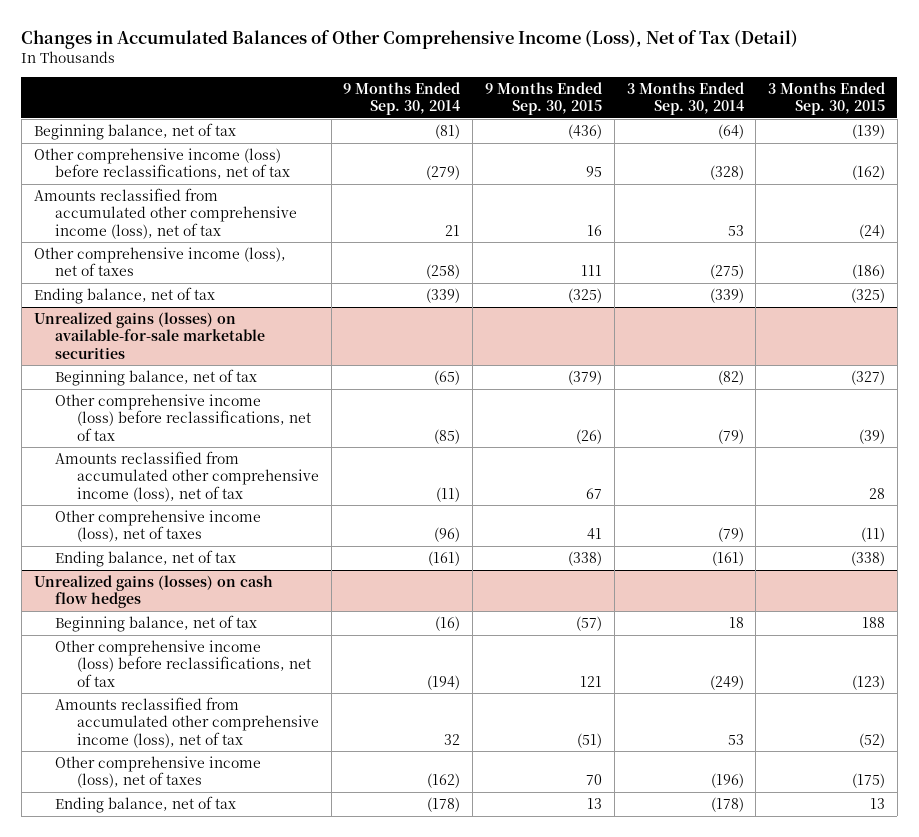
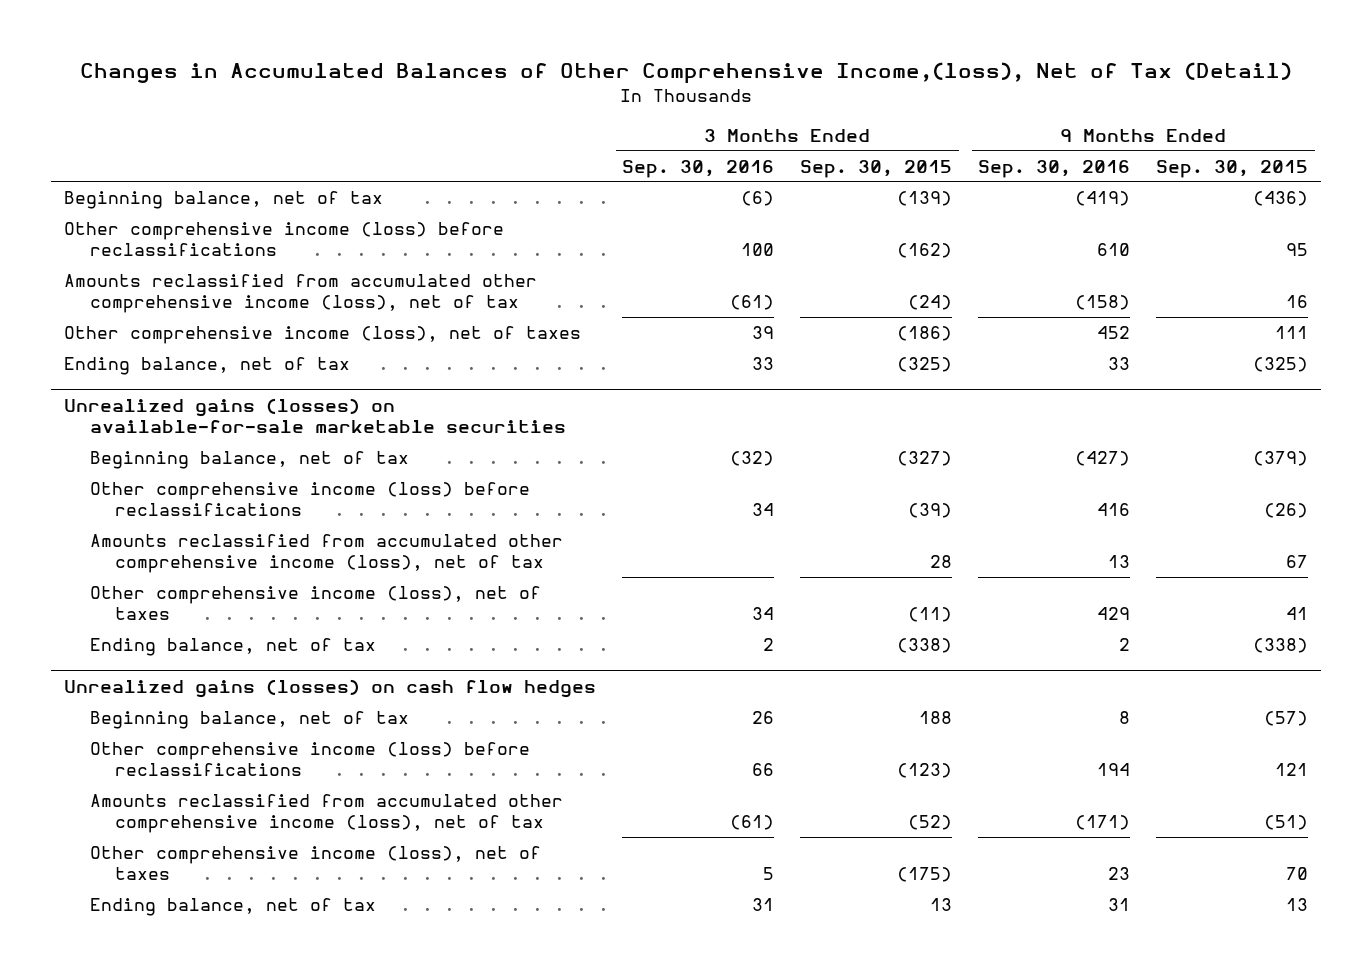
[21,29,799,49] Changes in Accumulated Balances of Other Comprehensive Income (Loss), Net of Tax (Detail) -> [80,62,1293,85] Changes in Accumulated Balances of Other Comprehensive Income,(loss), Net of Tax (Detail)
[343,81,461,116] 9 Months Ended Sep. 30, 2014 -> none
[626,81,744,116] 3 Months Ended Sep. 30, 2014 -> none
none -> [622,159,775,178] Sep. 30, 2016
none -> [978,159,1131,178] Sep. 30, 2016
[33,147,291,180] Other comprehensive income (loss) before reclassifications, net of tax -> [64,222,505,257] Other comprehensive income (loss) before reclassifications
[55,393,311,441] Other comprehensive income (loss) before reclassifications, net of tax -> [89,482,530,517] Other comprehensive income (loss) before reclassifications
[55,639,311,687] Other comprehensive income (loss) before reclassifications, net of tax -> [89,742,530,777] Other comprehensive income (loss) before reclassifications

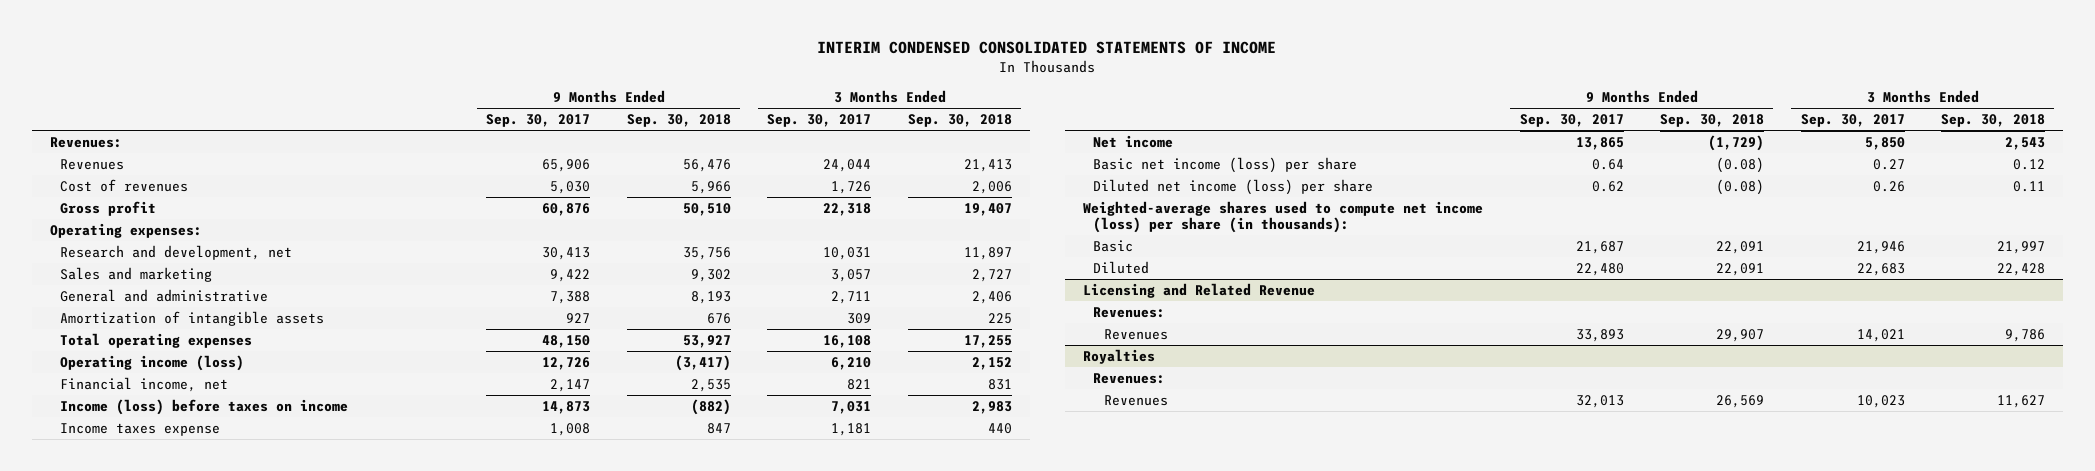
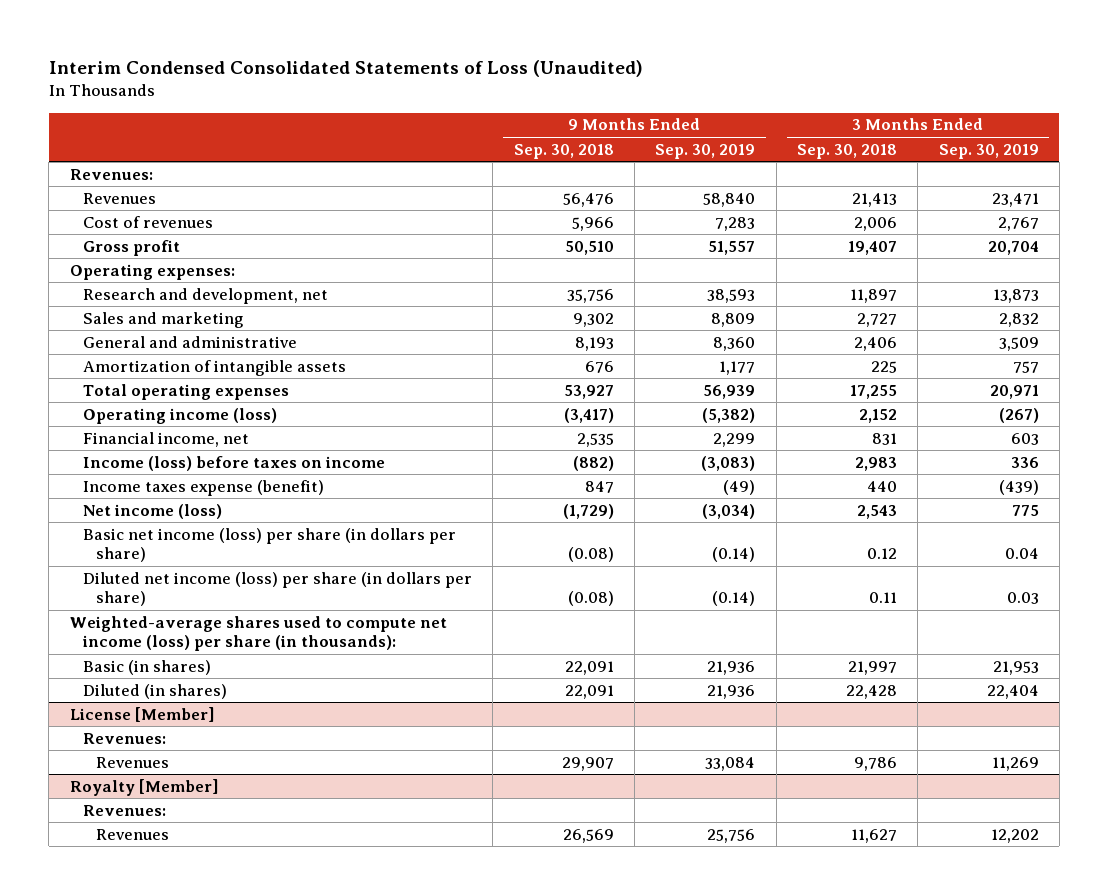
[817,41,1277,55] INTERIM CONDENSED CONSOLIDATED STATEMENTS OF INCOME -> [48,60,643,78] Interim Condensed Consolidated Statements of Loss (Unaudited)
[486,114,591,128] Sep. 30, 2017 -> none
[767,114,872,128] Sep. 30, 2017 -> none
none -> [655,143,756,159] Sep. 30, 2019
none -> [938,143,1039,159] Sep. 30, 2019
[60,423,221,437] Income taxes expense -> [82,479,324,496] Income taxes expense (benefit)
[1093,135,1174,149] Net income -> [82,503,222,519] Net income (loss)
[1093,157,1358,174] Basic net income (loss) per share -> [82,527,456,563] Basic net income (loss) per share (in dollars per share)
[1093,179,1374,196] Diluted net income (loss) per share -> [82,571,472,607] Diluted net income (loss) per share (in dollars per share)
[1093,240,1134,253] Basic -> [82,659,211,675] Basic (in shares)
[1093,261,1150,275] Diluted -> [82,683,227,699] Diluted (in shares)
[1083,283,1316,299] Licensing and Related Revenue -> [69,706,215,722] License [Member]
[1083,349,1156,365] Royalties -> [69,778,219,796] Royalty [Member]

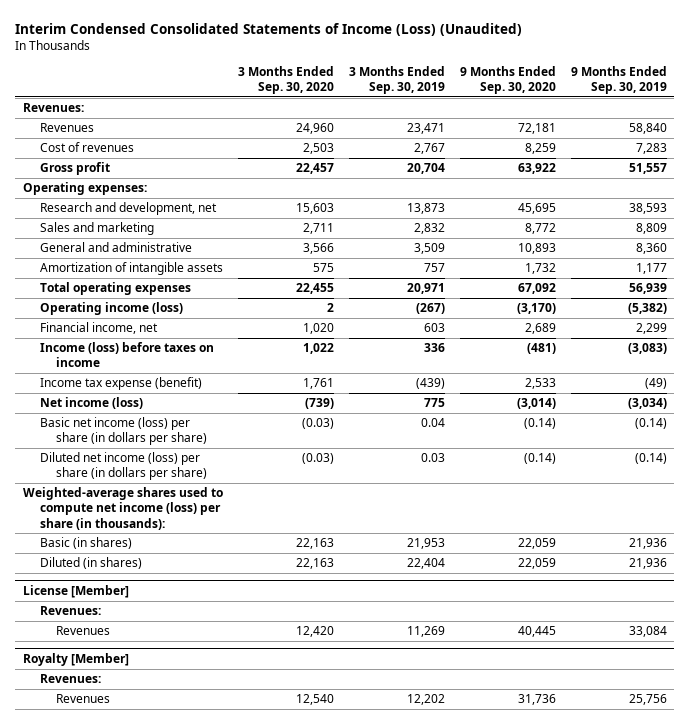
[48,60,643,78] Interim Condensed Consolidated Statements of Loss (Unaudited) -> [15,22,523,36] Interim Condensed Consolidated Statements of Income (Loss) (Unaudited)
[513,143,614,159] Sep. 30, 2018 -> none
[796,143,897,159] Sep. 30, 2018 -> none
none -> [237,65,334,94] 3 Months Ended Sep. 30, 2020
none -> [459,65,556,94] 9 Months Ended Sep. 30, 2020
[82,479,324,496] Income taxes expense (benefit) -> [39,377,202,391] Income tax expense (benefit)

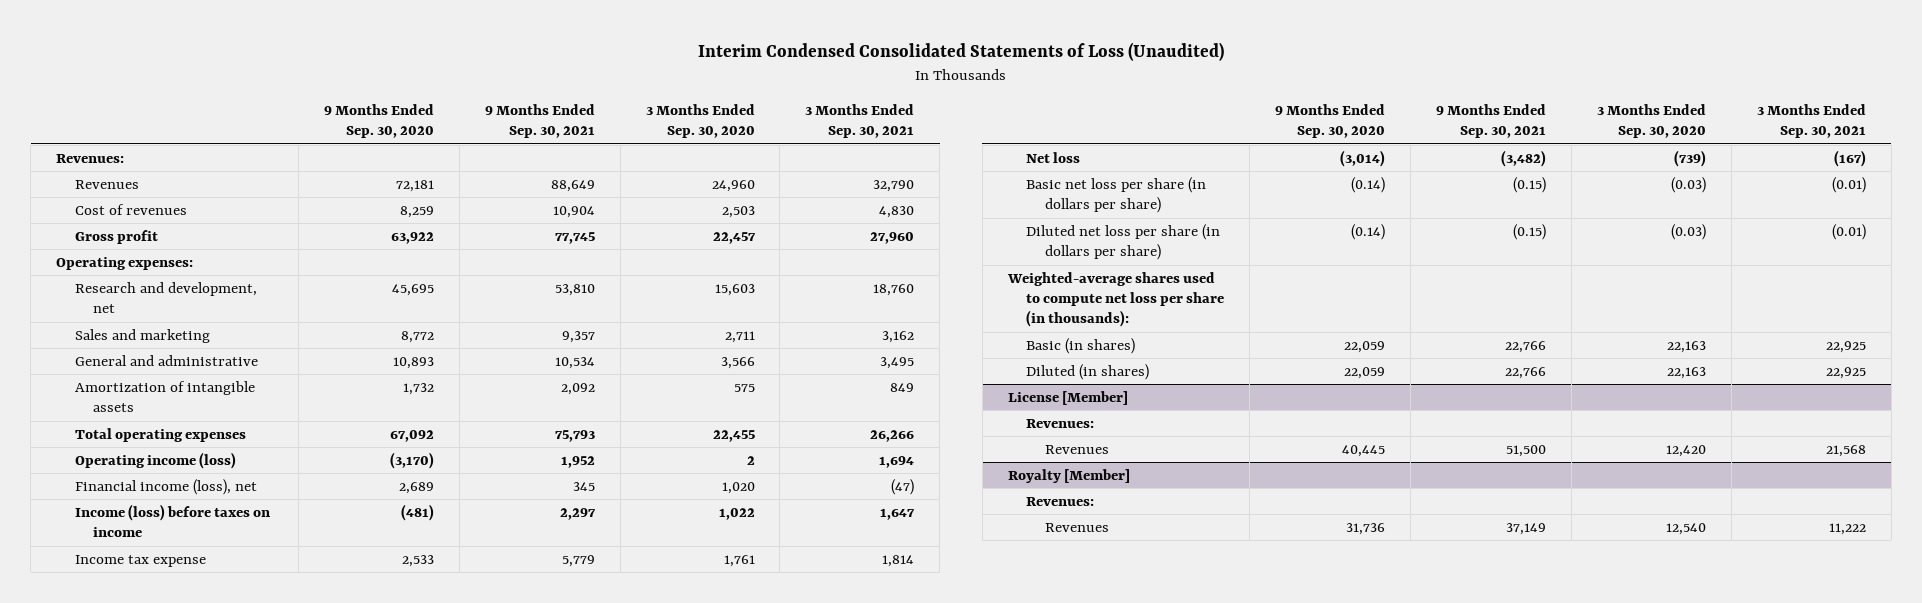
[15,22,523,36] Interim Condensed Consolidated Statements of Income (Loss) (Unaudited) -> [698,42,1225,62] Interim Condensed Consolidated Statements of Loss (Unaudited)
[348,65,445,94] 3 Months Ended Sep. 30, 2019 -> none
[570,65,667,94] 9 Months Ended Sep. 30, 2019 -> none
none -> [484,104,595,139] 9 Months Ended Sep. 30, 2021
none -> [805,104,915,139] 3 Months Ended Sep. 30, 2021
[39,322,158,335] Financial income, net -> [74,479,257,496] Financial income (loss), net
[39,377,202,391] Income tax expense (benefit) -> [74,555,206,568] Income tax expense
[39,397,143,410] Net income (loss) -> [1026,152,1081,164] Net loss
[39,417,208,446] Basic net income (loss) per share (in dollars per share) -> [1026,177,1207,214] Basic net loss per share (in dollars per share)
[39,452,208,481] Diluted net income (loss) per share (in dollars per share) -> [1026,224,1221,261] Diluted net loss per share (in dollars per share)
[22,487,223,530] Weighted-average shares used to compute net income (loss) per share (in thousands): -> [1006,272,1225,328] Weighted-average shares used to compute net loss per share (in thousands):

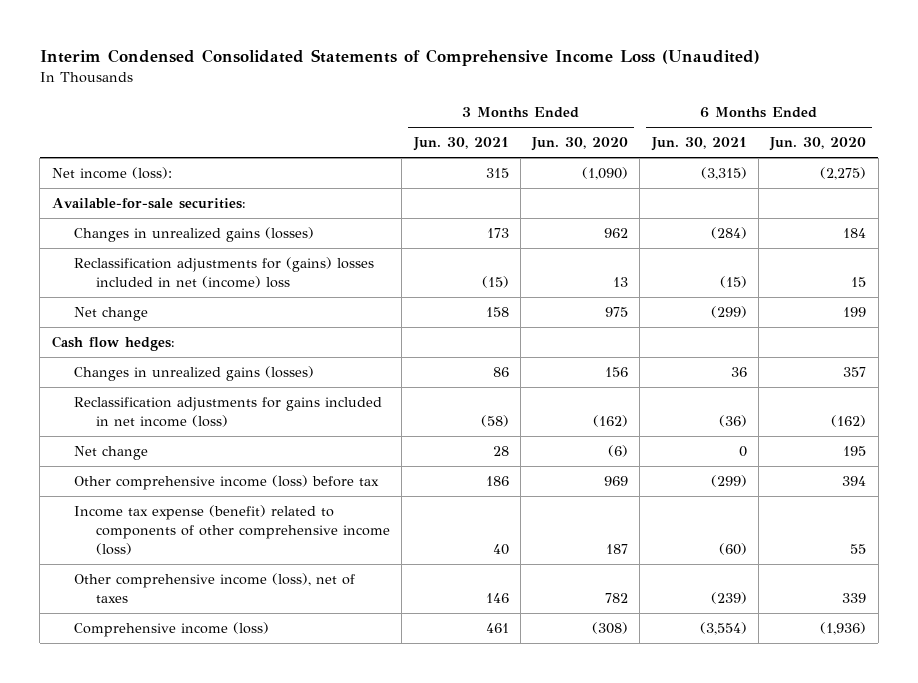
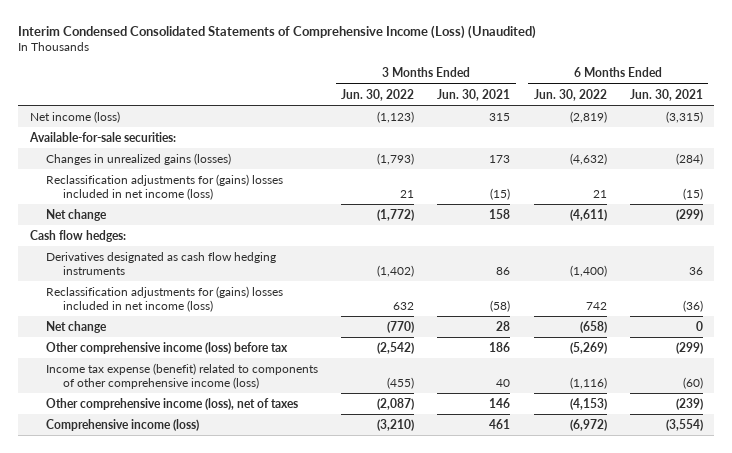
[39,49,760,67] Interim Condensed Consolidated Statements of Comprehensive Income Loss (Unaudited) -> [18,24,537,39] Interim Condensed Consolidated Statements of Comprehensive Income (Loss) (Unaudited)
[531,137,629,152] Jun. 30, 2020 -> none
[769,137,867,152] Jun. 30, 2020 -> none
none -> [341,88,415,101] Jun. 30, 2022
none -> [533,88,607,101] Jun. 30, 2022
[51,167,172,180] Net income (loss): -> [29,110,120,123] Net income (loss)
[73,257,374,289] Reclassification adjustments for (gains) losses included in net (income) loss -> [46,173,284,200] Reclassification adjustments for (gains) losses included in net income (loss)
[73,366,314,382] Changes in unrealized gains (losses) -> [46,251,277,275] Derivatives designated as cash flow hedging instruments
[73,397,382,428] Reclassification adjustments for gains included in net income (loss) -> [46,285,284,312] Reclassification adjustments for (gains) losses included in net income (loss)

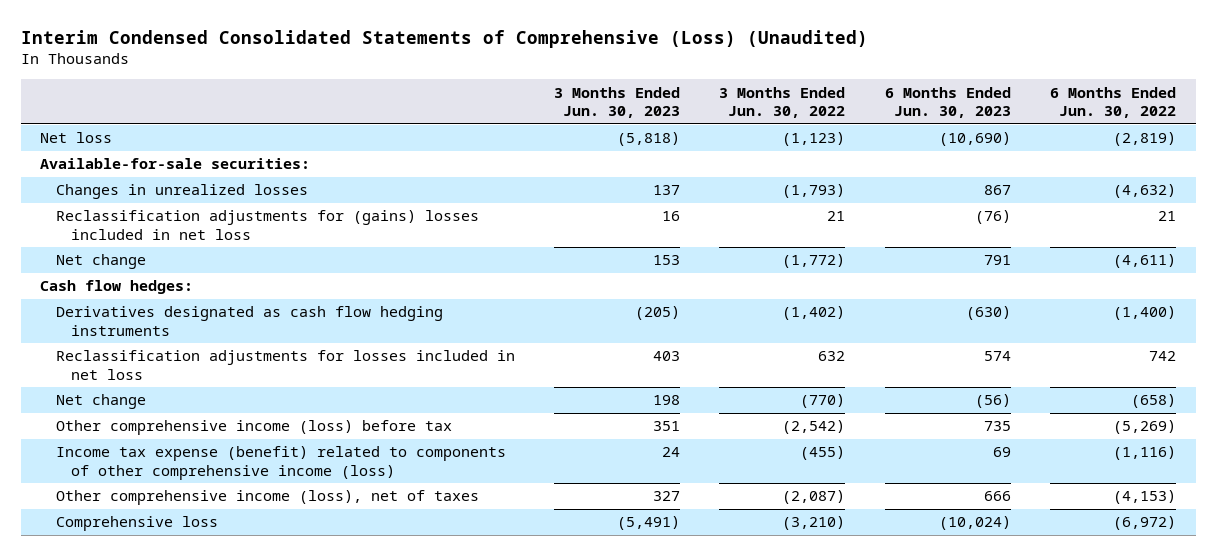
[18,24,537,39] Interim Condensed Consolidated Statements of Comprehensive Income (Loss) (Unaudited) -> [20,30,868,49] Interim Condensed Consolidated Statements of Comprehensive (Loss) (Unaudited)
[437,88,511,101] Jun. 30, 2021 -> none
[629,88,703,101] Jun. 30, 2021 -> none
none -> [553,86,680,119] 3 Months Ended Jun. 30, 2023
none -> [884,86,1011,119] 6 Months Ended Jun. 30, 2023
[29,110,120,123] Net income (loss) -> [40,132,113,144] Net loss
[46,152,232,165] Changes in unrealized gains (losses) -> [55,184,308,200] Changes in unrealized losses
[46,173,284,200] Reclassification adjustments for (gains) losses included in net income (loss) -> [55,210,479,241] Reclassification adjustments for (gains) losses included in net loss
[46,285,284,312] Reclassification adjustments for (gains) losses included in net income (loss) -> [55,350,515,381] Reclassification adjustments for losses included in net loss
[46,418,200,431] Comprehensive income (loss) -> [55,516,218,532] Comprehensive loss

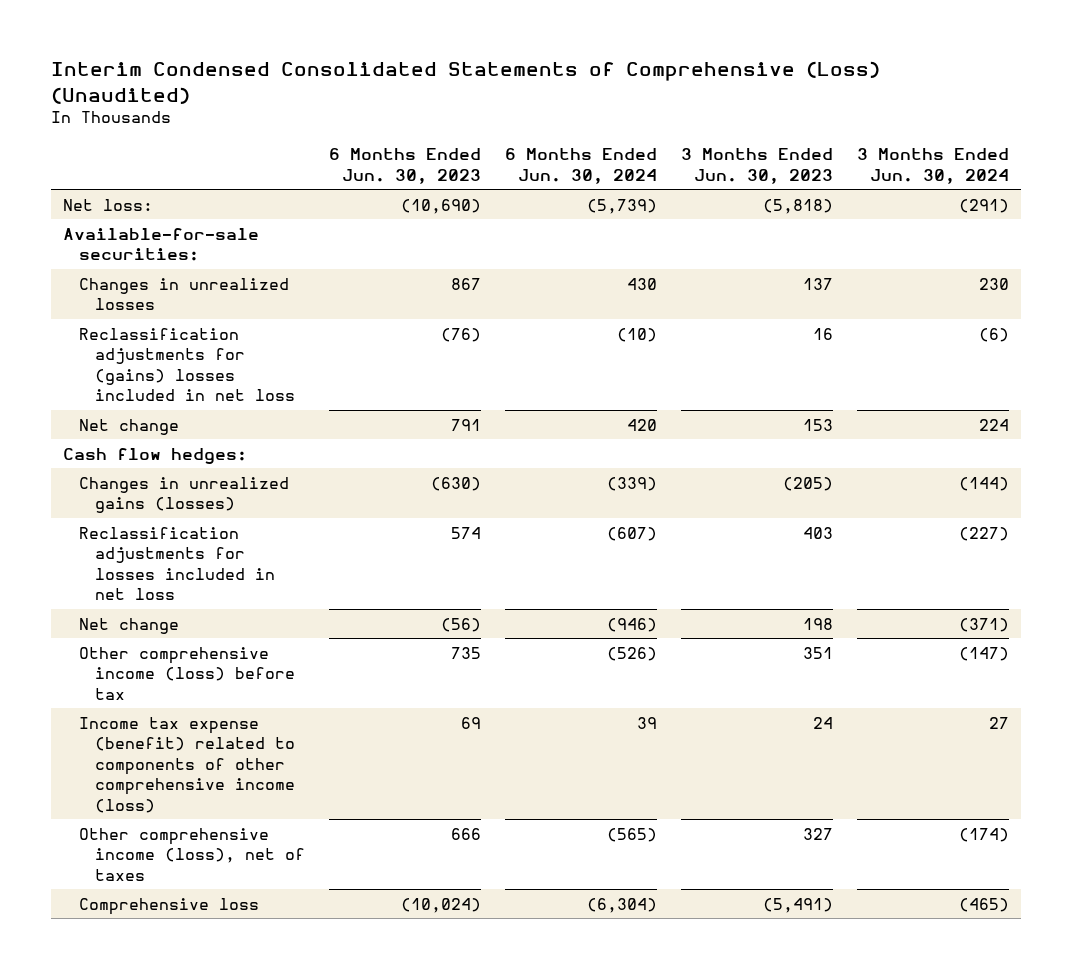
[719,86,846,119] 3 Months Ended Jun. 30, 2022 -> none
[1050,86,1177,119] 6 Months Ended Jun. 30, 2022 -> none
none -> [505,148,658,184] 6 Months Ended Jun. 30, 2024
none -> [856,148,1009,184] 3 Months Ended Jun. 30, 2024
[40,132,113,144] Net loss -> [63,198,154,211] Net loss:
[55,306,443,337] Derivatives designated as cash flow hedging instruments -> [79,476,290,514] Changes in unrealized gains (losses)

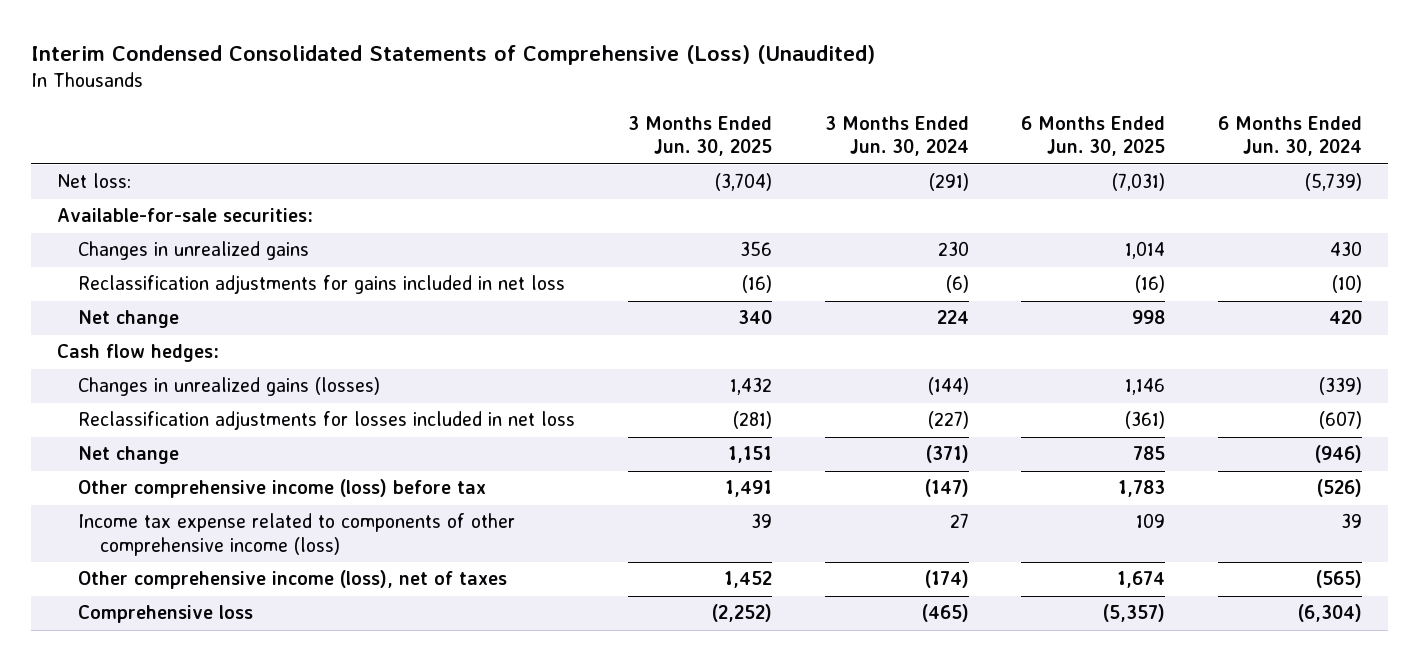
[329,148,482,184] 6 Months Ended Jun. 30, 2023 -> none
[680,148,833,184] 3 Months Ended Jun. 30, 2023 -> none
none -> [628,115,773,157] 3 Months Ended Jun. 30, 2025
none -> [1021,115,1166,157] 6 Months Ended Jun. 30, 2025
[79,277,290,311] Changes in unrealized losses -> [78,241,310,261] Changes in unrealized gains
[79,327,296,402] Reclassification adjustments for (gains) losses included in net loss -> [78,275,566,295] Reclassification adjustments for gains included in net loss
[79,716,296,814] Income tax expense (benefit) related to components of other comprehensive income (loss) -> [78,513,516,556] Income tax expense related to components of other comprehensive income (loss)

